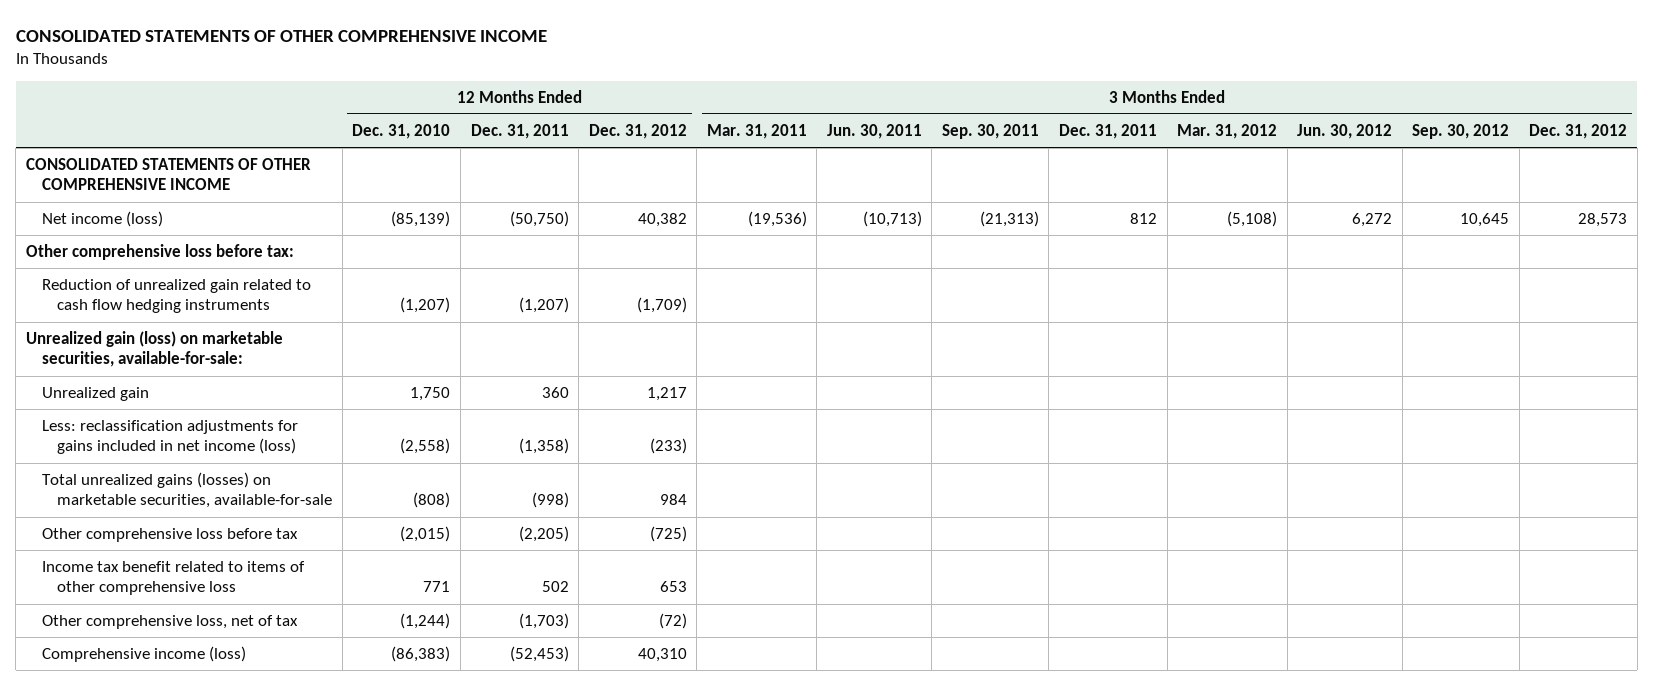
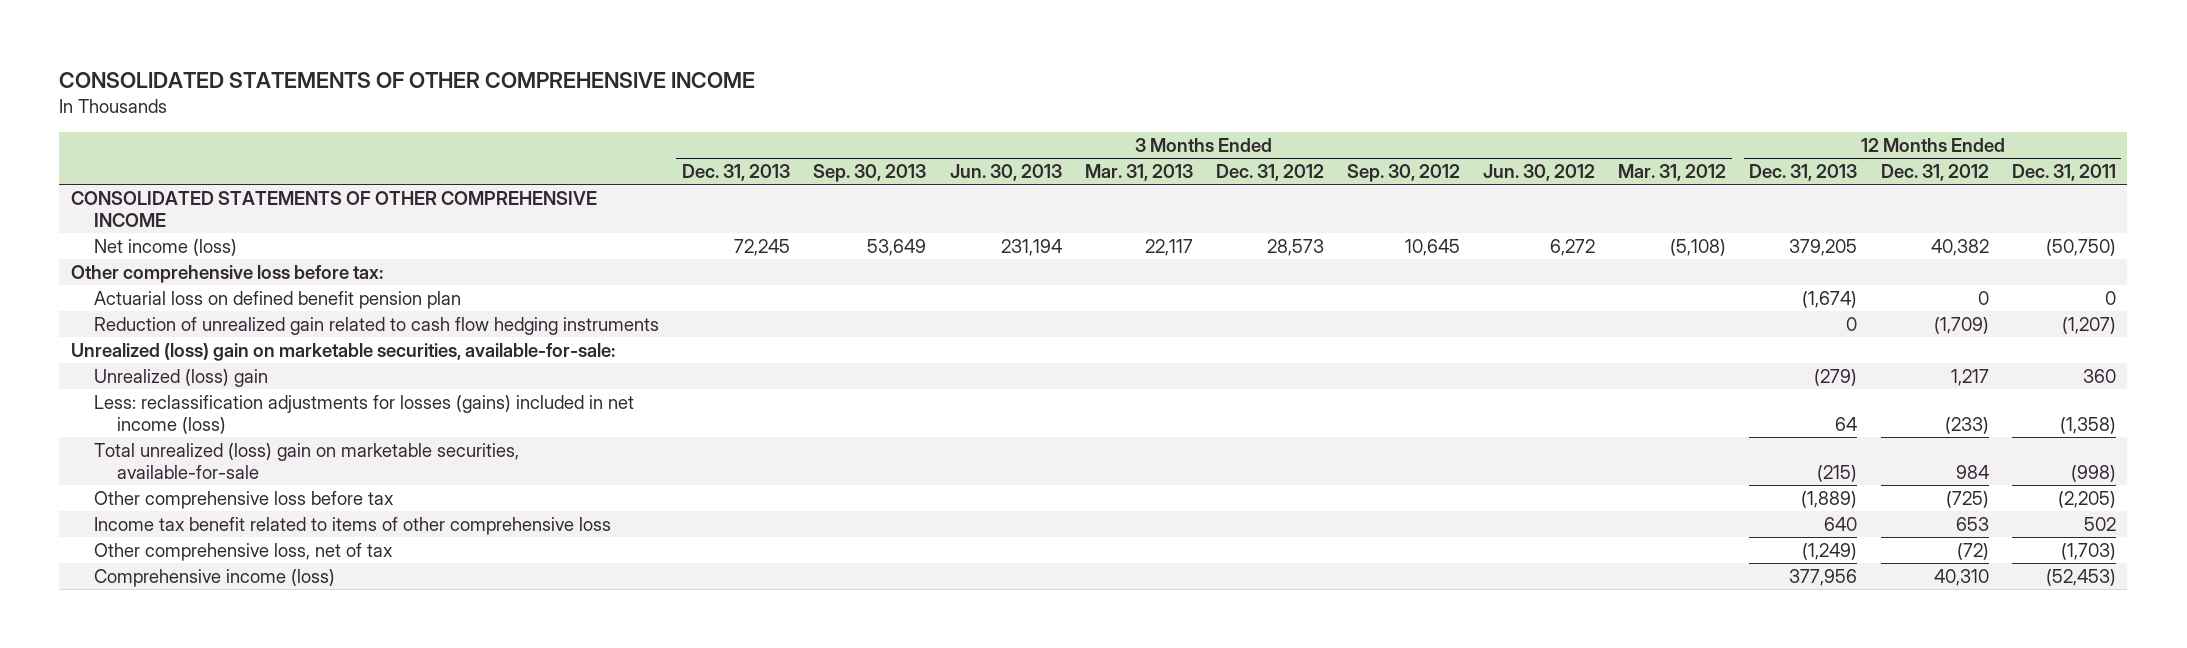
[352,123,451,139] Dec. 31, 2010 -> none
[706,123,807,139] Mar. 31, 2011 -> none
[826,123,922,139] Jun. 30, 2011 -> none
[941,123,1039,139] Sep. 30, 2011 -> none
[1059,123,1158,139] Dec. 31, 2011 -> none
none -> [682,164,791,182] Dec. 31, 2013
none -> [813,164,927,183] Sep. 30, 2013
none -> [949,164,1062,182] Jun. 30, 2013
none -> [1084,164,1193,182] Mar. 31, 2013
none -> [1749,164,1858,182] Dec. 31, 2013
none -> [94,290,462,309] Actuarial loss on defined benefit pension plan
[25,330,283,368] Unrealized gain (loss) on marketable securities, available-for-sale: -> [70,342,615,361] Unrealized (loss) gain on marketable securities, available-for-sale:
[41,386,149,401] Unrealized gain -> [94,368,269,387] Unrealized (loss) gain
[41,419,298,455] Less: reclassification adjustments for gains included in net income (loss) -> [94,394,635,434] Less: reclassification adjustments for losses (gains) included in net income (loss)
[41,471,333,509] Total unrealized gains (losses) on marketable securities, available-for-sale -> [94,442,520,479] Total unrealized (loss) gain on marketable securities, available-for-sale

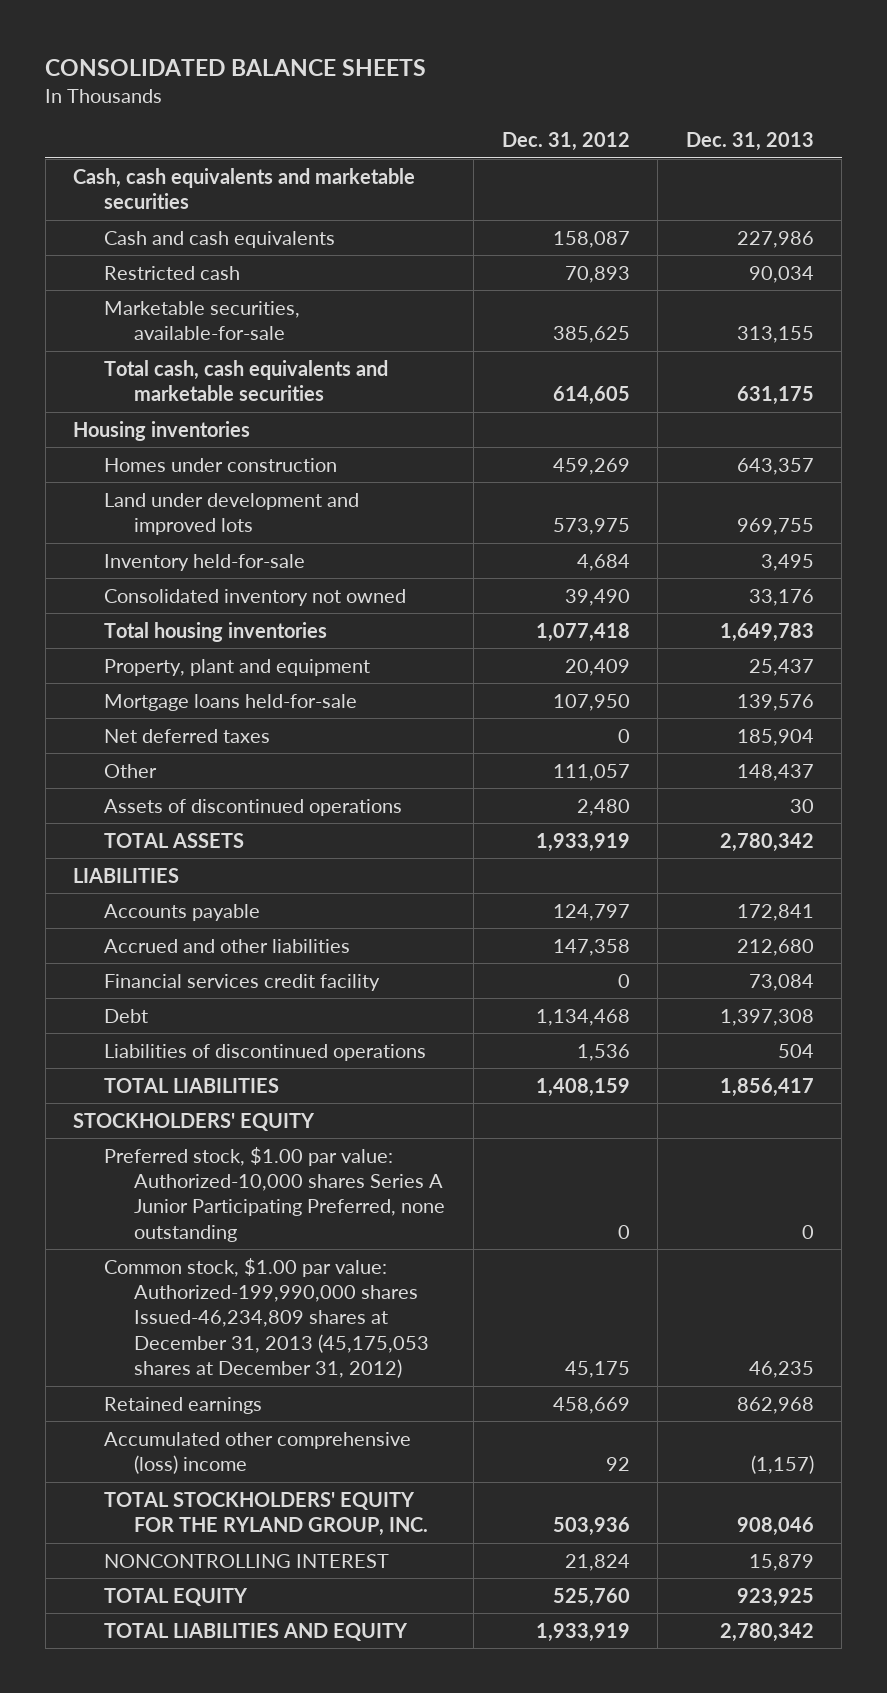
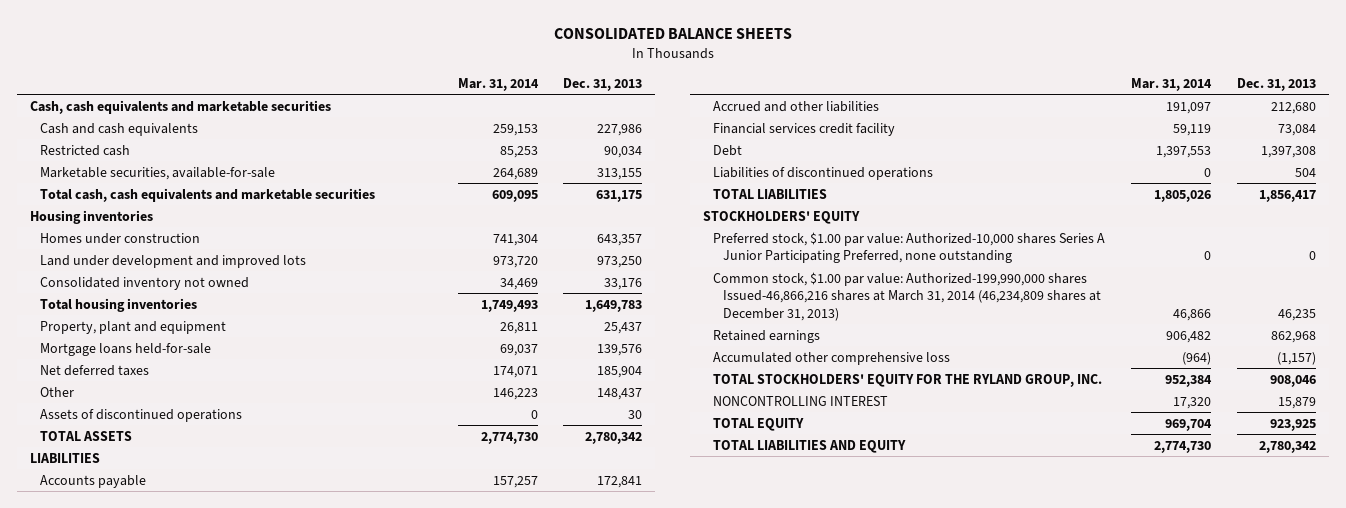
[501,132,630,152] Dec. 31, 2012 -> none
none -> [457,77,539,91] Mar. 31, 2014
[103,553,305,571] Inventory held-for-sale -> none
[736,518,814,536] 969,755 -> [597,255,643,268] 973,250
[103,1257,430,1379] Common stock, $1.00 par value: Authorized-199,990,000 shares Issued-46,234,809 shares at December 31, 2013 (45,175,053 shares at December 31, 2012) -> [713,271,1102,321] Common stock, $1.00 par value: Authorized-199,990,000 shares Issued-46,866,216 shares at March 31, 2014 (46,234,809 shares at December 31, 2013)
[103,1431,411,1475] Accumulated other comprehensive (loss) income -> [713,351,951,365] Accumulated other comprehensive loss

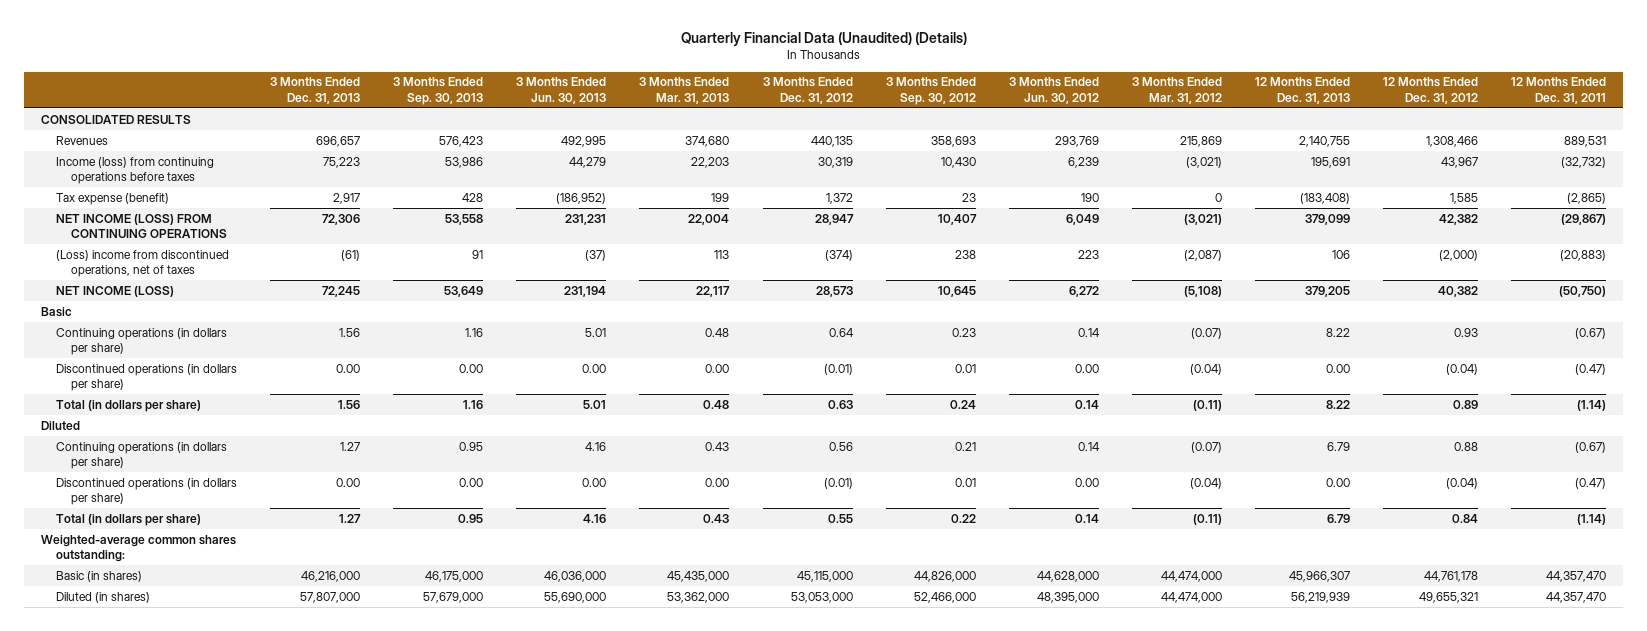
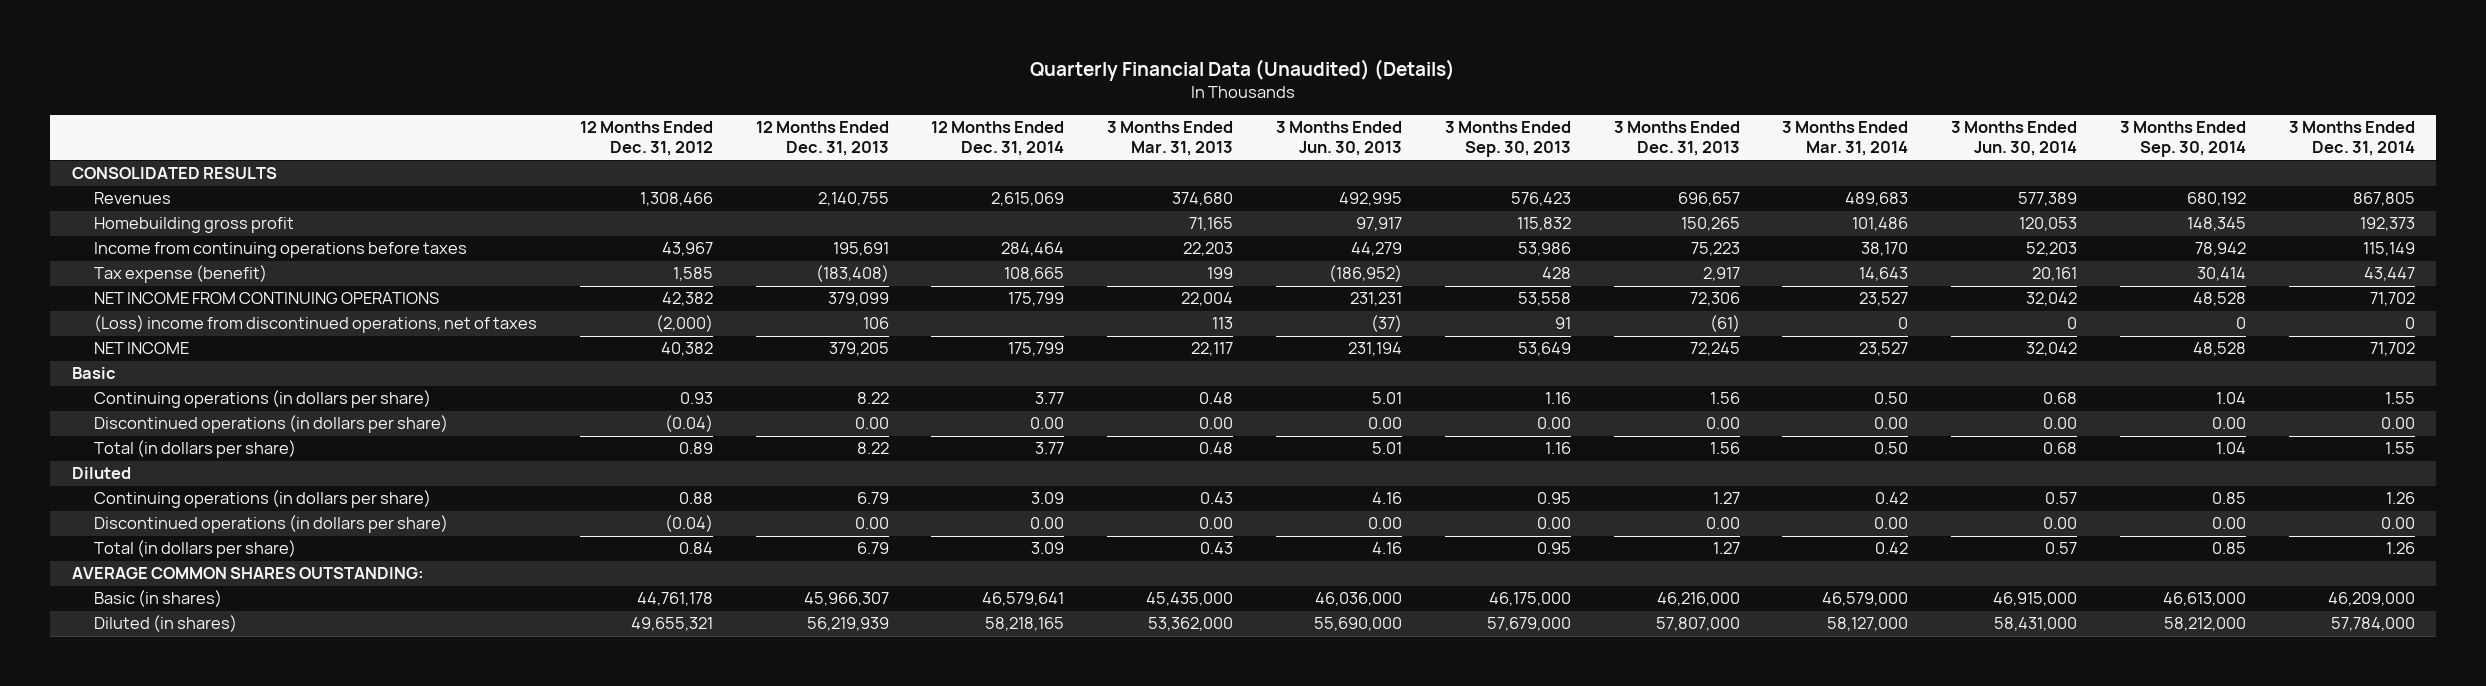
[762,77,853,104] 3 Months Ended Dec. 31, 2012 -> none
[885,77,976,105] 3 Months Ended Sep. 30, 2012 -> none
[1008,77,1099,104] 3 Months Ended Jun. 30, 2012 -> none
[1131,77,1222,104] 3 Months Ended Mar. 31, 2012 -> none
[1511,77,1607,104] 12 Months Ended Dec. 31, 2011 -> none
none -> [931,121,1065,157] 12 Months Ended Dec. 31, 2014
none -> [1782,121,1909,157] 3 Months Ended Mar. 31, 2014
none -> [1951,121,2078,157] 3 Months Ended Jun. 30, 2014
none -> [2119,121,2246,158] 3 Months Ended Sep. 30, 2014
none -> [2288,121,2415,157] 3 Months Ended Dec. 31, 2014
none -> [93,217,294,234] Homebuilding gross profit
[56,156,215,185] Income (loss) from continuing operations before taxes -> [93,242,467,259] Income from continuing operations before taxes
[56,213,228,239] NET INCOME (LOSS) FROM CONTINUING OPERATIONS -> [93,292,439,305] NET INCOME FROM CONTINUING OPERATIONS
[56,285,175,297] NET INCOME (LOSS) -> [93,342,189,355] NET INCOME
[40,534,236,563] Weighted-average common shares outstanding: -> [71,567,424,580] AVERAGE COMMON SHARES OUTSTANDING:

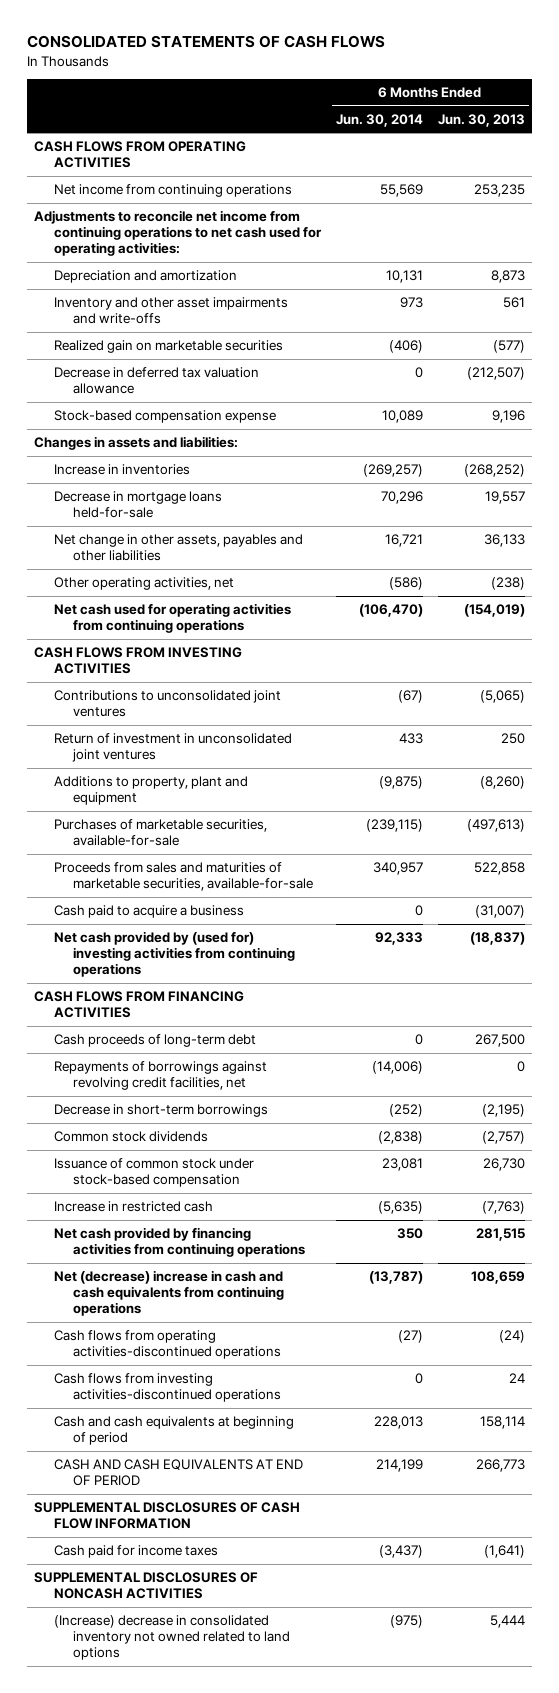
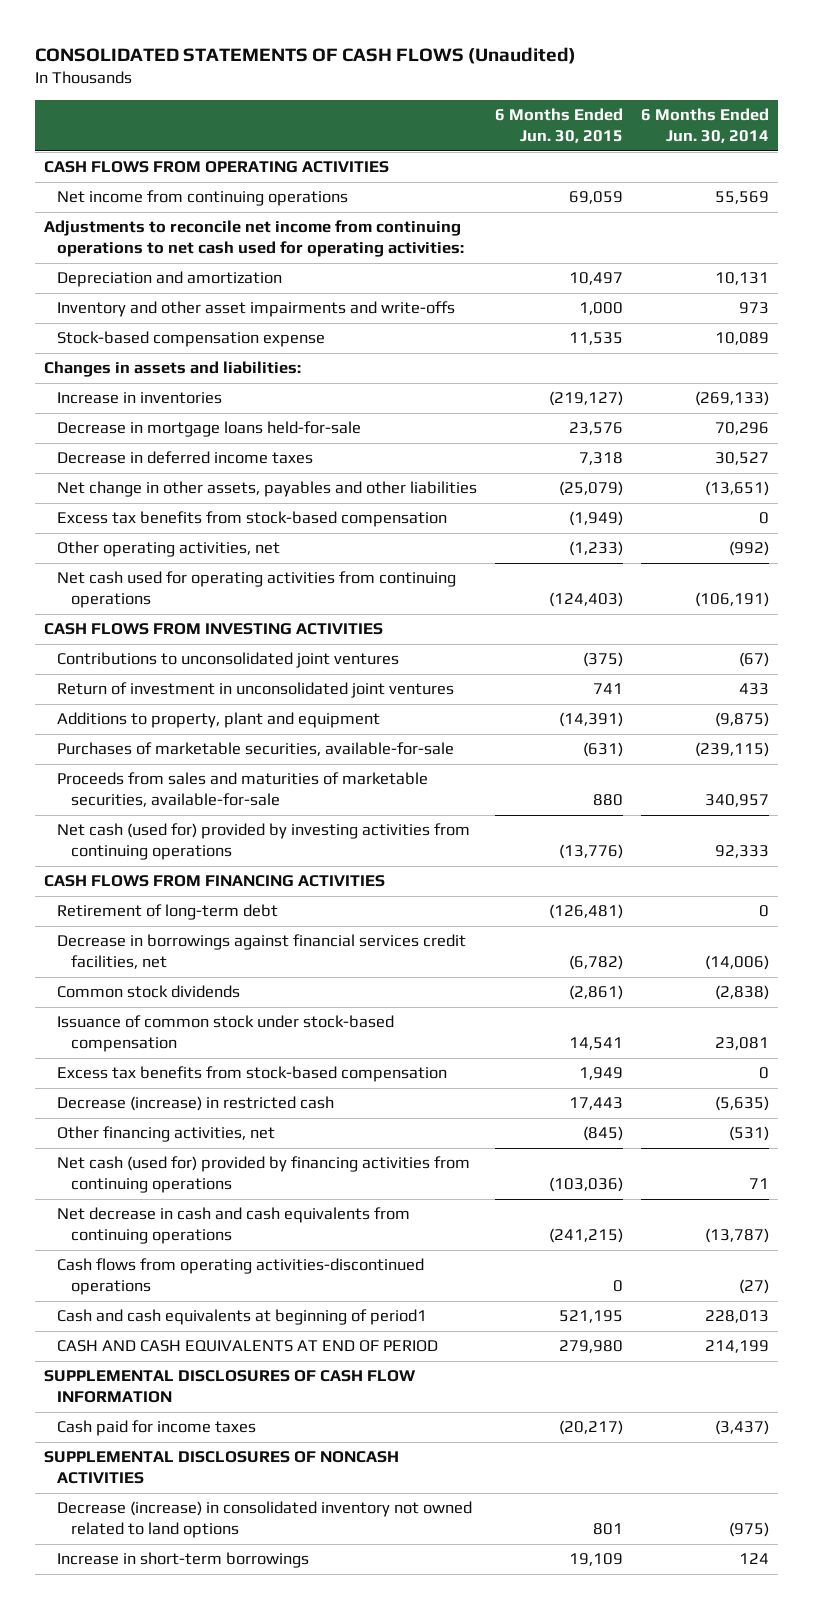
[26,35,385,49] CONSOLIDATED STATEMENTS OF CASH FLOWS -> [35,46,577,64] CONSOLIDATED STATEMENTS OF CASH FLOWS (Unaudited)
[437,113,525,127] Jun. 30, 2013 -> none
none -> [495,108,624,144] 6 Months Ended Jun. 30, 2015
[53,340,283,354] Realized gain on marketable securities -> none
[53,367,259,395] Decrease in deferred tax valuation allowance -> none
[362,464,423,478] (269,257) -> [694,391,769,407] (269,133)
none -> [57,451,314,465] Decrease in deferred income taxes
[384,534,423,548] 16,721 -> [704,481,769,497] (13,651)
none -> [57,511,448,528] Excess tax benefits from stock-based compensation
[388,577,423,591] (586) -> [728,541,769,557] (992)
[358,604,423,618] (106,470) -> [694,592,769,608] (106,191)
[53,905,244,919] Cash paid to acquire a business -> none
[53,931,296,978] Net cash provided by (used for) investing activities from continuing operations -> [57,823,471,861] Net cash (used for) provided by investing activities from continuing operations
[53,1104,268,1118] Decrease in short-term borrowings -> none
[53,1034,256,1048] Cash proceeds of long-term debt -> [57,904,279,921] Retirement of long-term debt
[53,1061,267,1091] Repayments of borrowings against revolving credit facilities, net -> [57,934,467,970] Decrease in borrowings against financial services credit facilities, net
none -> [57,1066,448,1083] Excess tax benefits from stock-based compensation
[53,1201,213,1213] Increase in restricted cash -> [57,1096,335,1112] Decrease (increase) in restricted cash
none -> [57,1126,276,1143] Other financing activities, net
[53,1227,306,1258] Net cash provided by financing activities from continuing operations -> [57,1156,471,1194] Net cash (used for) provided by financing activities from continuing operations
[396,1228,423,1240] 350 -> [748,1178,769,1190] 71
[53,1270,285,1317] Net (decrease) increase in cash and cash equivalents from continuing operations -> [57,1207,411,1245] Net decrease in cash and cash equivalents from continuing operations
[53,1373,282,1403] Cash flows from investing activities-discontinued operations -> none
[53,1416,294,1446] Cash and cash equivalents at beginning of period -> [57,1309,428,1326] Cash and cash equivalents at beginning of period1
[53,1615,291,1661] (Increase) decrease in consolidated inventory not owned related to land options -> [57,1501,473,1539] Decrease (increase) in consolidated inventory not owned related to land options
none -> [57,1552,310,1569] Increase in short-term borrowings

